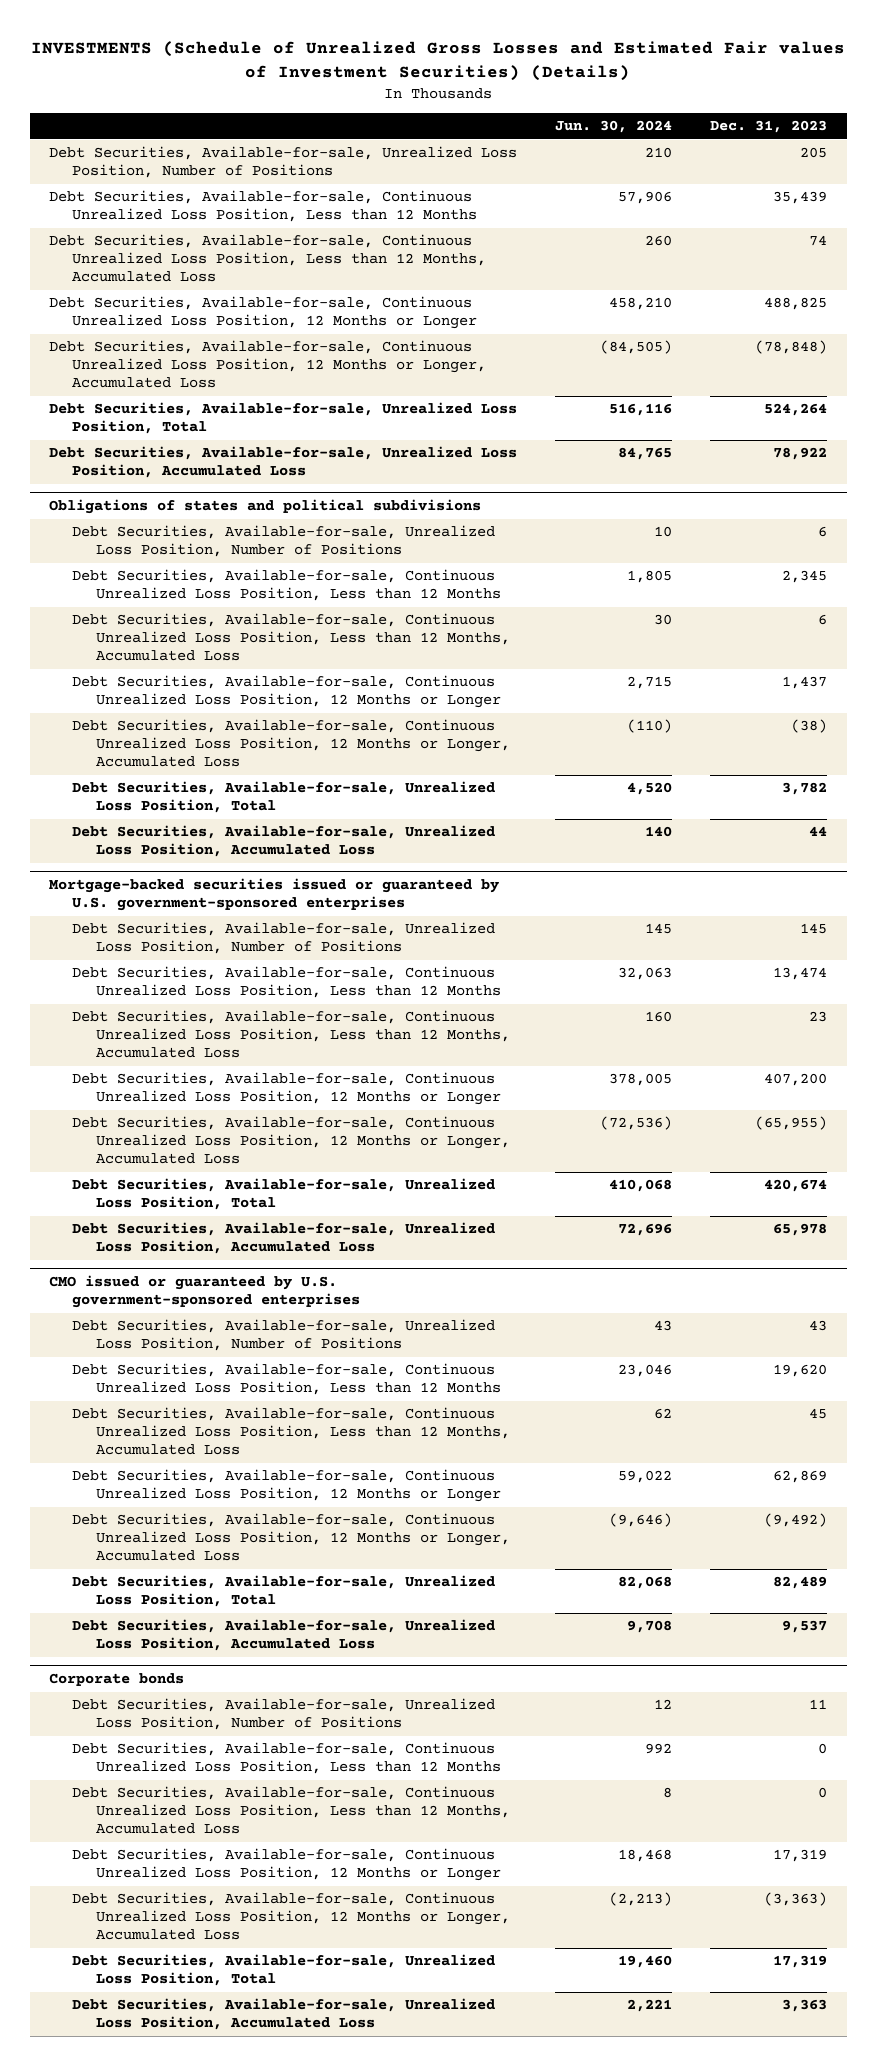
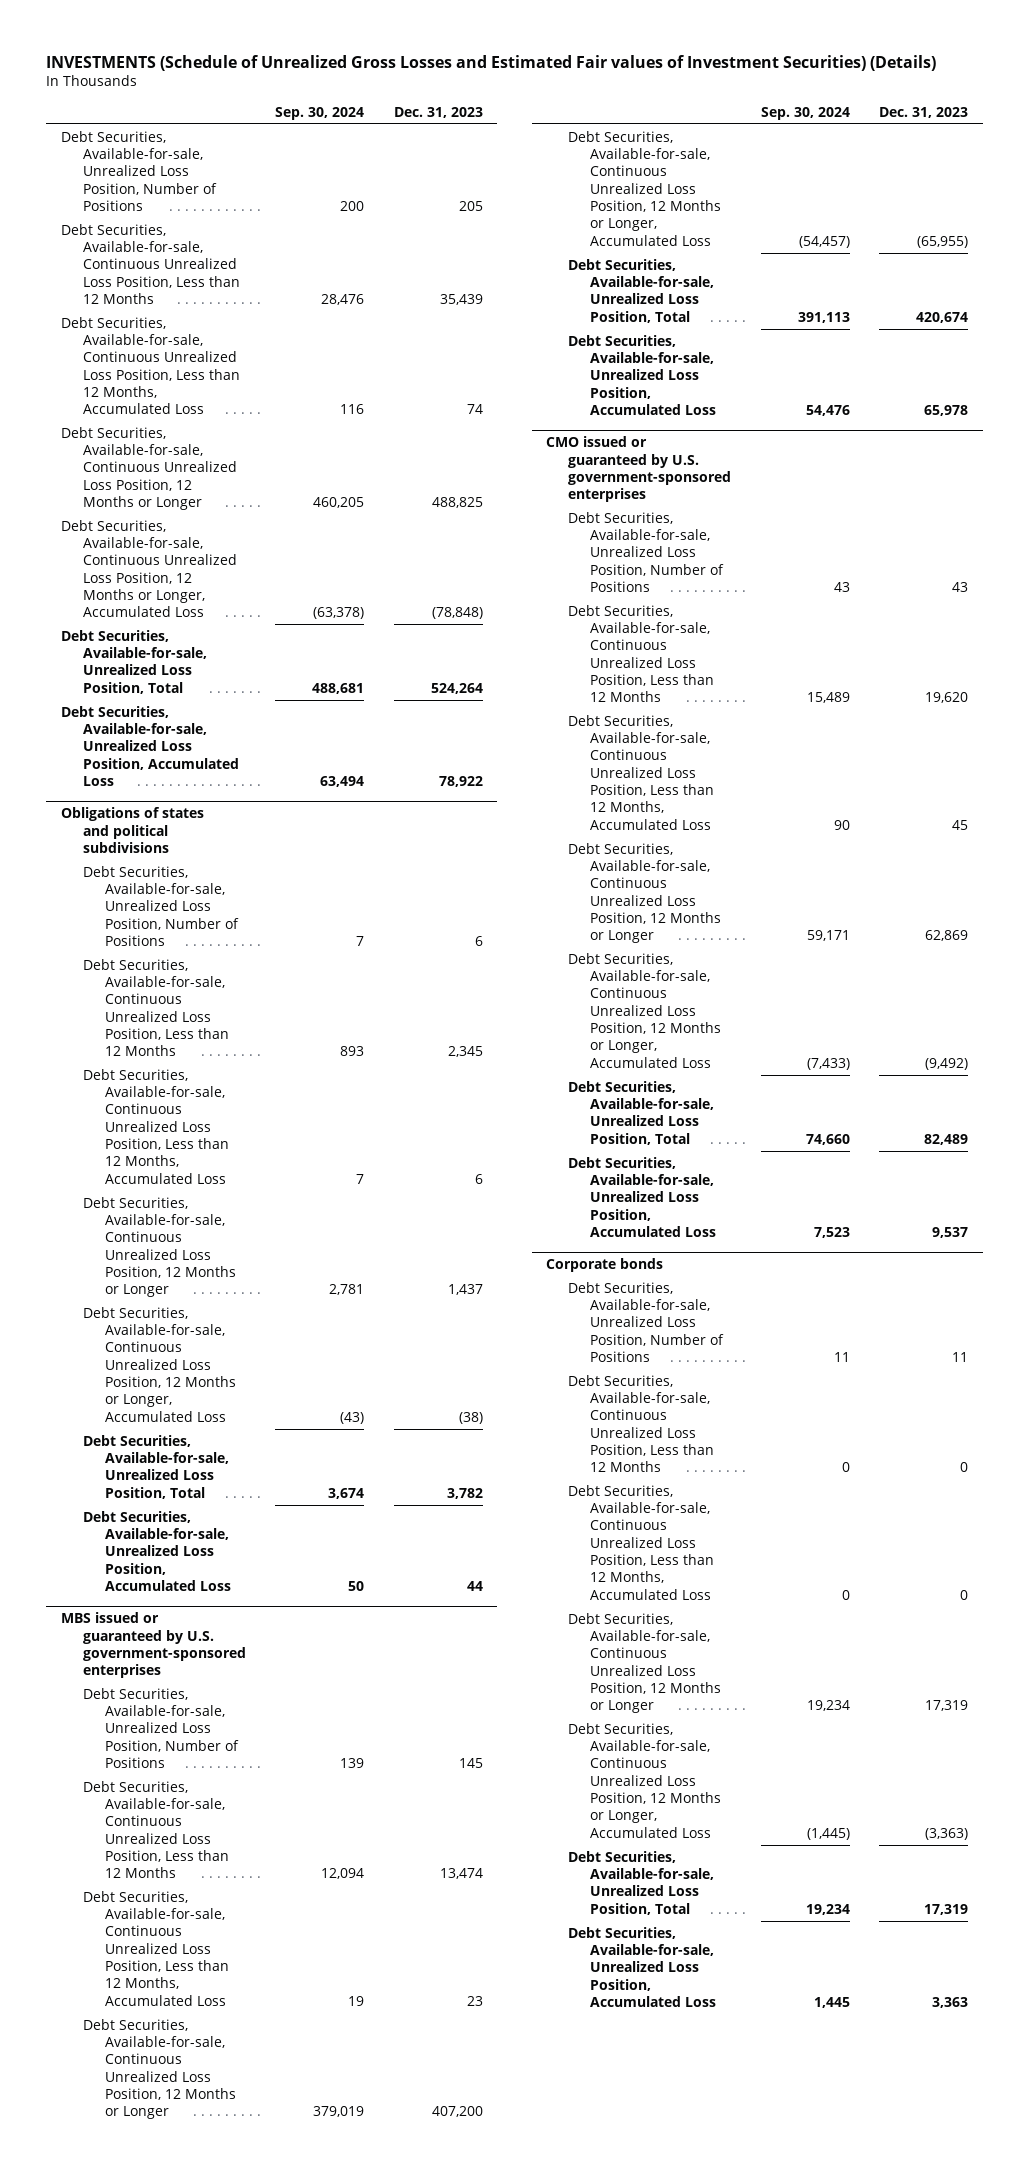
[555,120,673,134] Jun. 30, 2024 -> none
none -> [275,106,365,120] Sep. 30, 2024
[48,878,499,912] Mortgage-backed securities issued or guaranteed by U.S. government-sponsored enterprises -> [61,1612,246,1679] MBS issued or guaranteed by U.S. government-sponsored enterprises

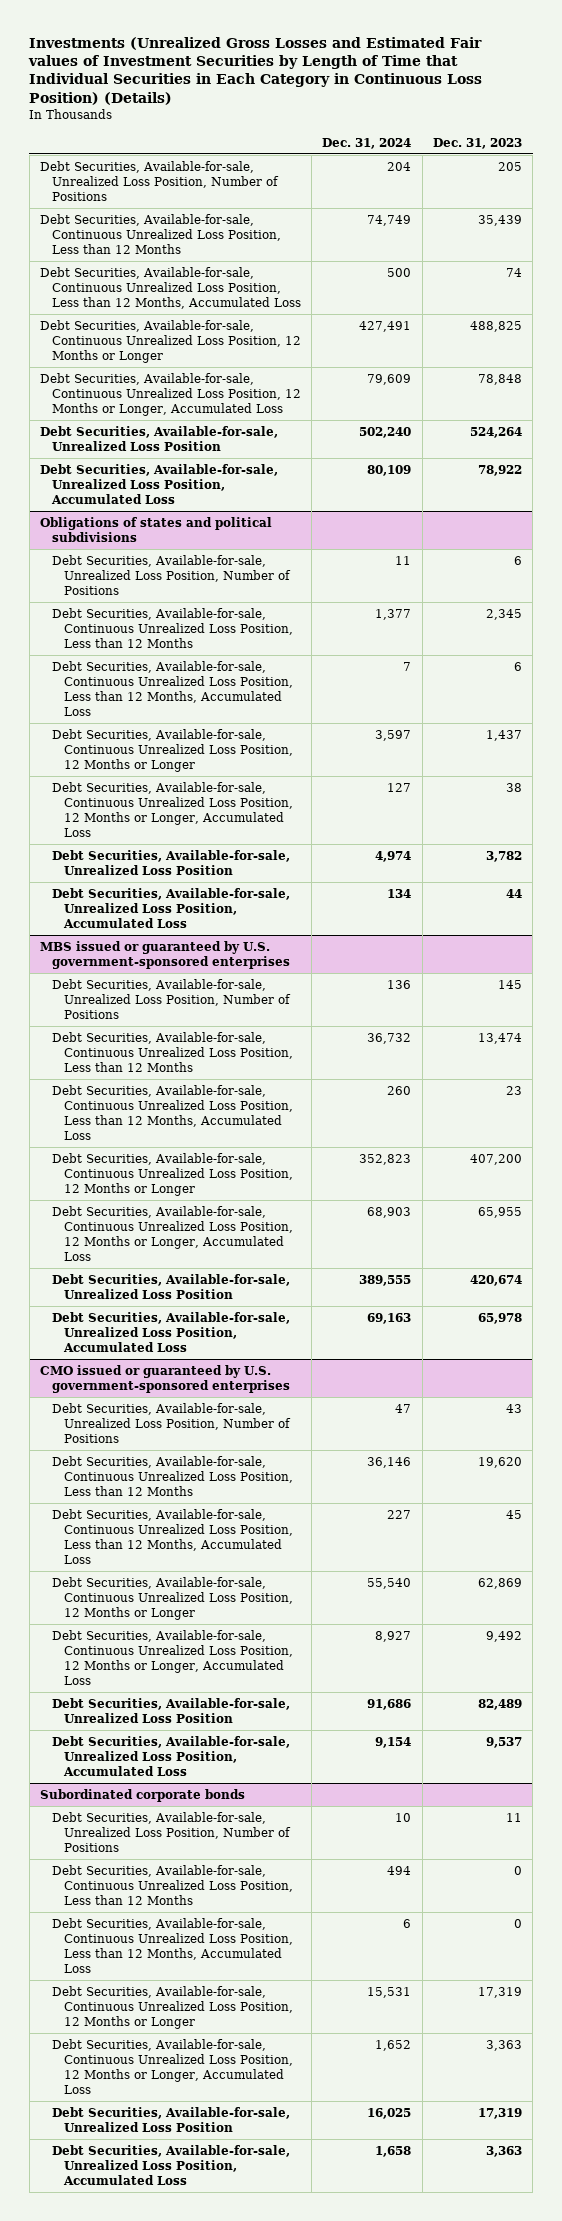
[46,54,937,71] INVESTMENTS (Schedule of Unrealized Gross Losses and Estimated Fair values of Investment Securities) (Details) -> [28,36,483,105] Investments (Unrealized Gross Losses and Estimated Fair values of Investment Securities by Length of Time that Individual Securities in Each Category in Continuous Loss Position) (Details)
[275,106,365,120] Sep. 30, 2024 -> none
none -> [322,137,412,149] Dec. 31, 2024
[431,607,483,620] (78,848) -> [477,373,522,385] 78,848
[61,629,207,694] Debt Securities, Available-for-sale, Unrealized Loss Position, Total -> [39,425,278,451] Debt Securities, Available-for-sale, Unrealized Loss Position
[458,1411,483,1424] (38) -> [505,782,522,792] 38
[82,1434,229,1499] Debt Securities, Available-for-sale, Unrealized Loss Position, Total -> [51,849,290,875] Debt Securities, Available-for-sale, Unrealized Loss Position
[916,235,968,248] (65,955) -> [477,1206,522,1218] 65,955
[568,258,715,323] Debt Securities, Available-for-sale, Unrealized Loss Position, Total -> [51,1273,290,1299] Debt Securities, Available-for-sale, Unrealized Loss Position
[924,1057,968,1070] (9,492) -> [485,1630,522,1642] 9,492
[568,1080,715,1145] Debt Securities, Available-for-sale, Unrealized Loss Position, Total -> [51,1697,290,1723] Debt Securities, Available-for-sale, Unrealized Loss Position
[546,1258,664,1273] Corporate bonds -> [39,1788,245,1802] Subordinated corporate bonds
[924,1827,968,1840] (3,363) -> [485,2039,522,2051] 3,363
[568,1850,715,1915] Debt Securities, Available-for-sale, Unrealized Loss Position, Total -> [51,2106,290,2132] Debt Securities, Available-for-sale, Unrealized Loss Position

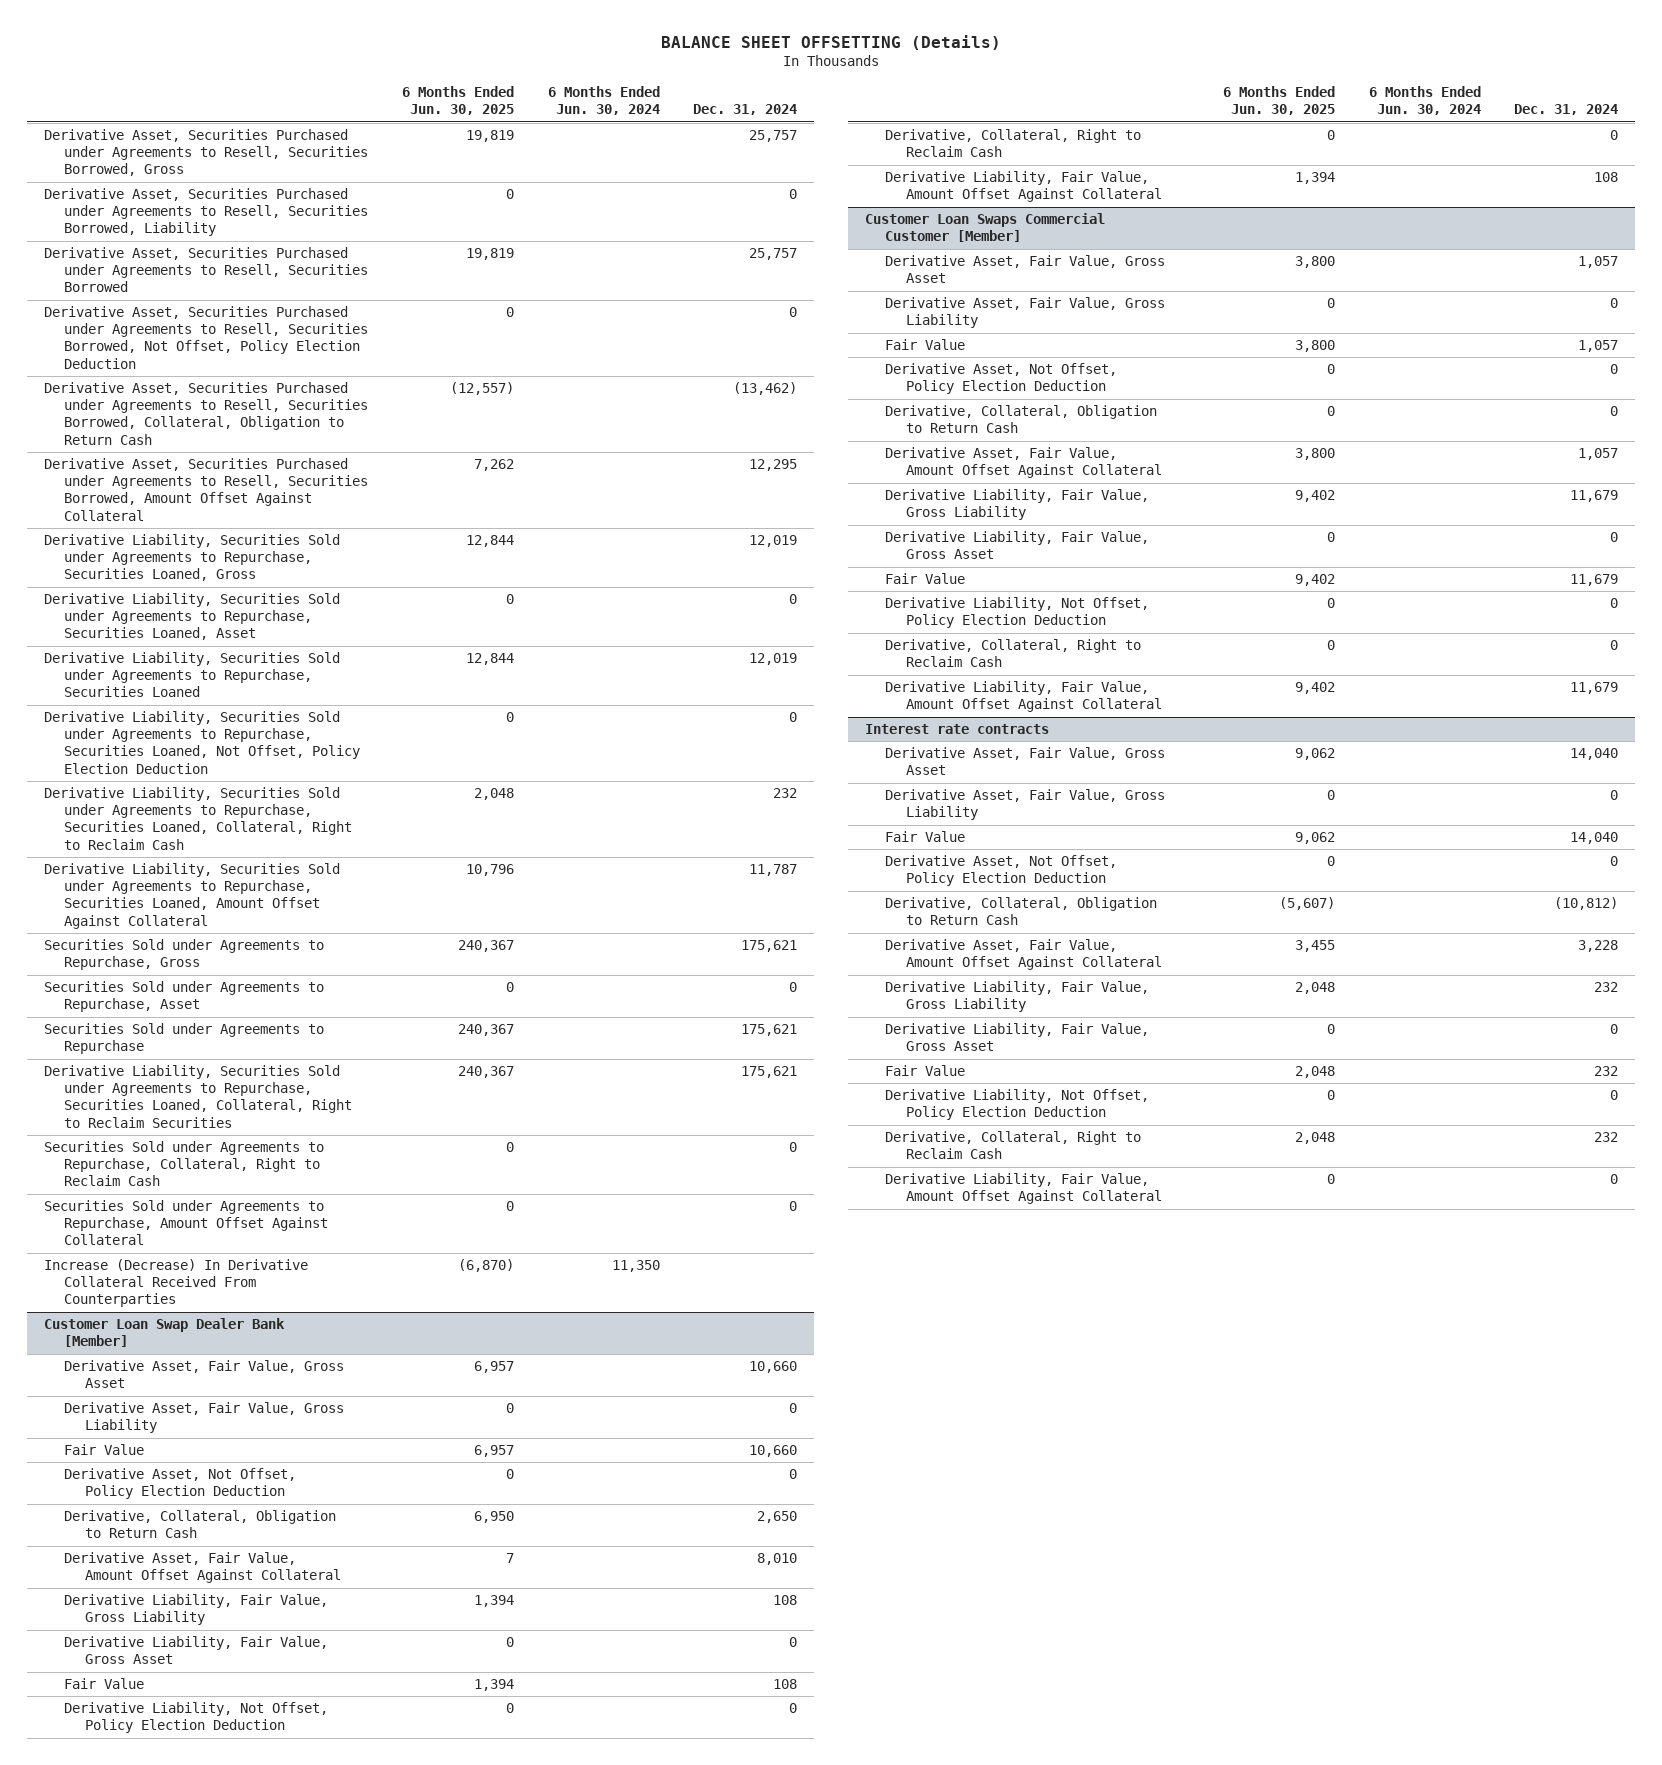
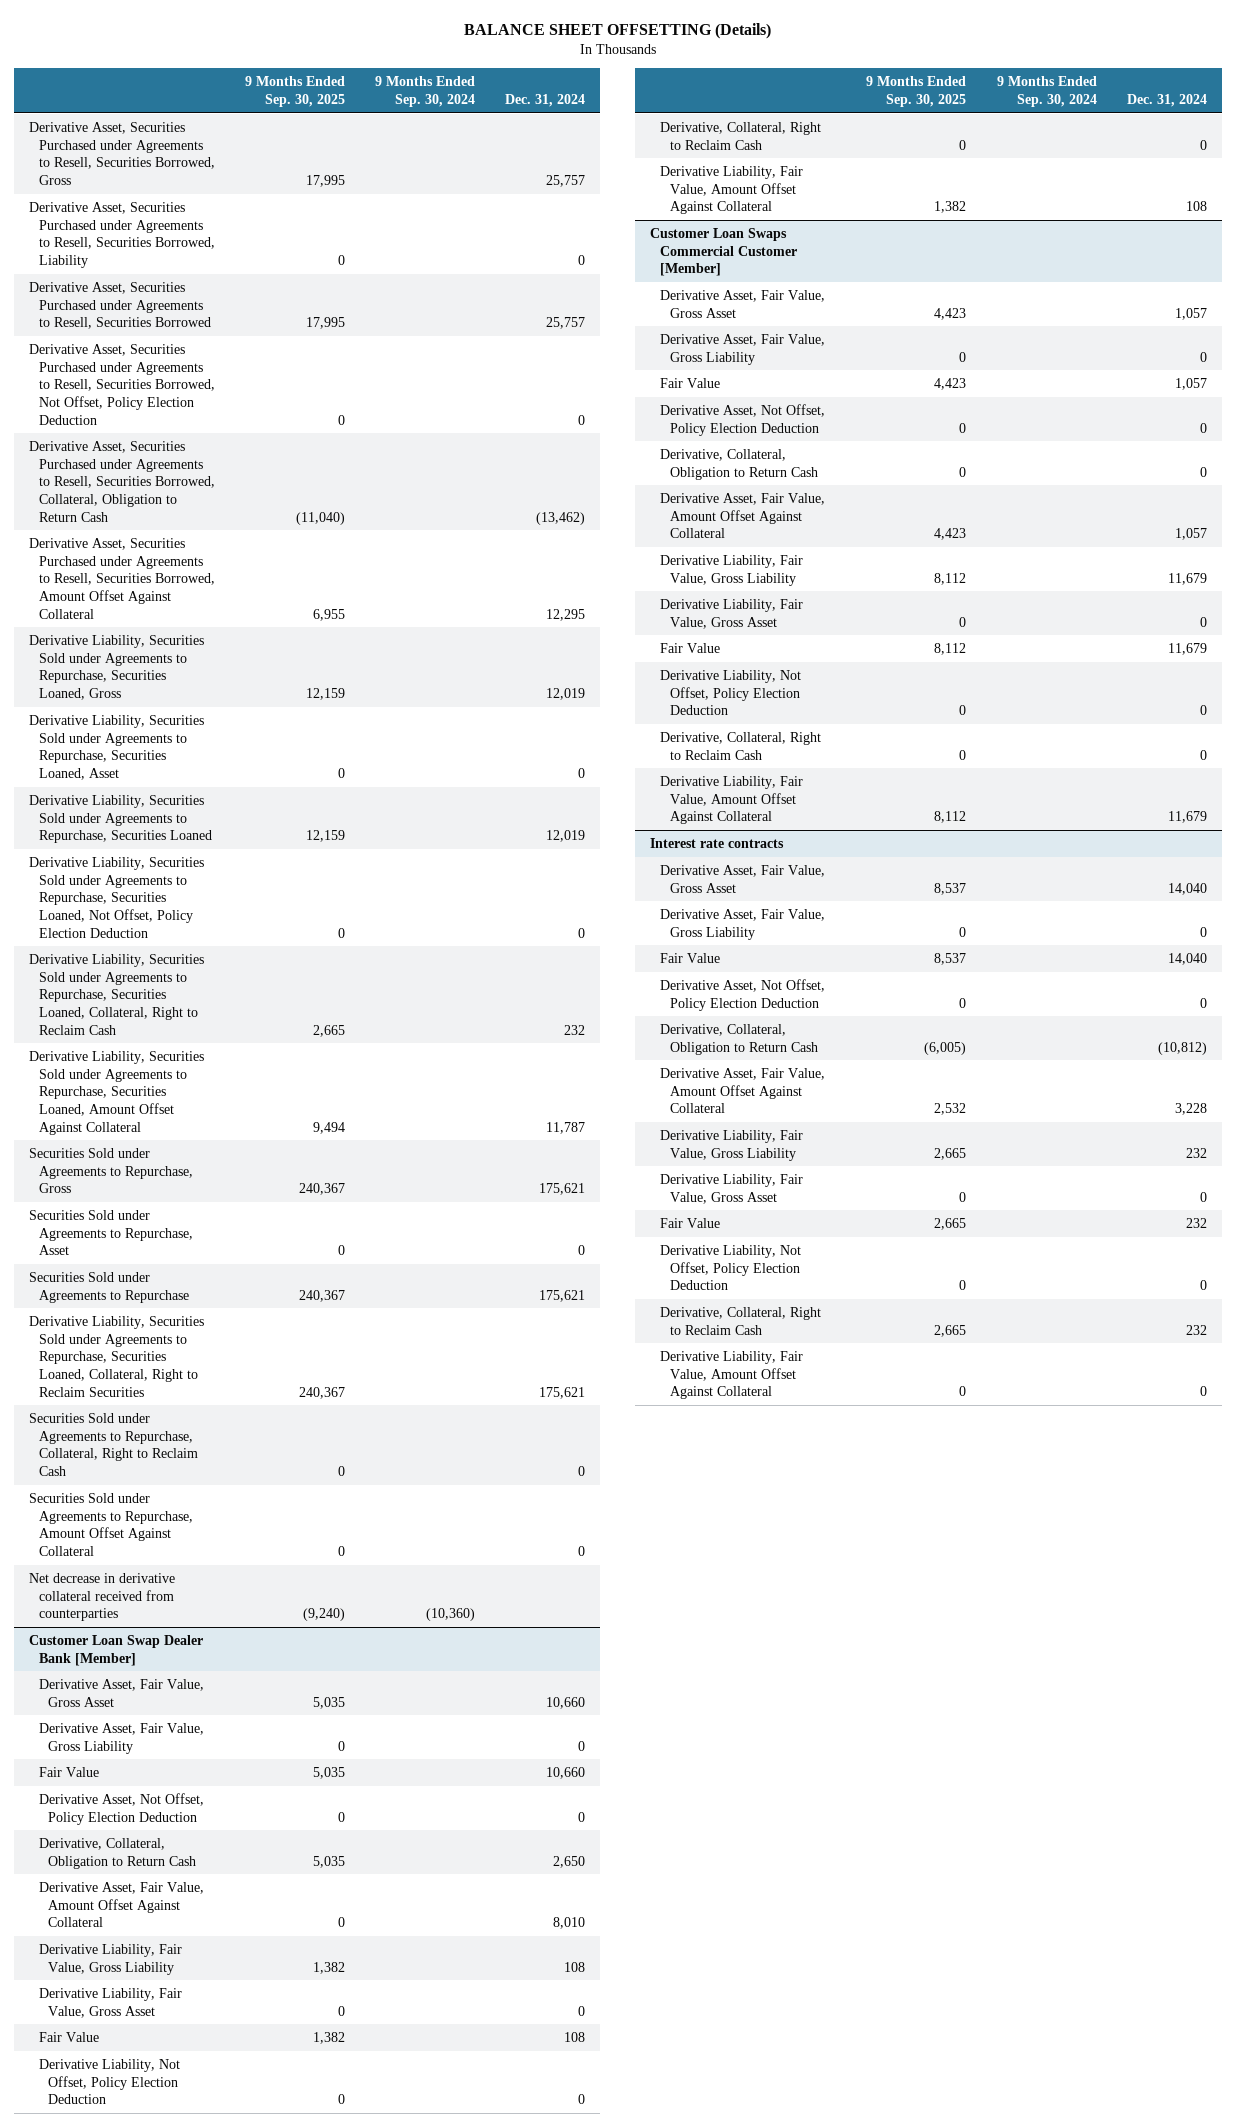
[401,86,514,116] 6 Months Ended Jun. 30, 2025 -> none
[547,86,660,116] 6 Months Ended Jun. 30, 2024 -> none
none -> [244,76,345,107] 9 Months Ended Sep. 30, 2025
none -> [374,76,475,107] 9 Months Ended Sep. 30, 2024
[43,1259,308,1308] Increase (Decrease) In Derivative Collateral Received From Counterparties -> [28,1572,175,1622] Net decrease in derivative collateral received from counterparties

